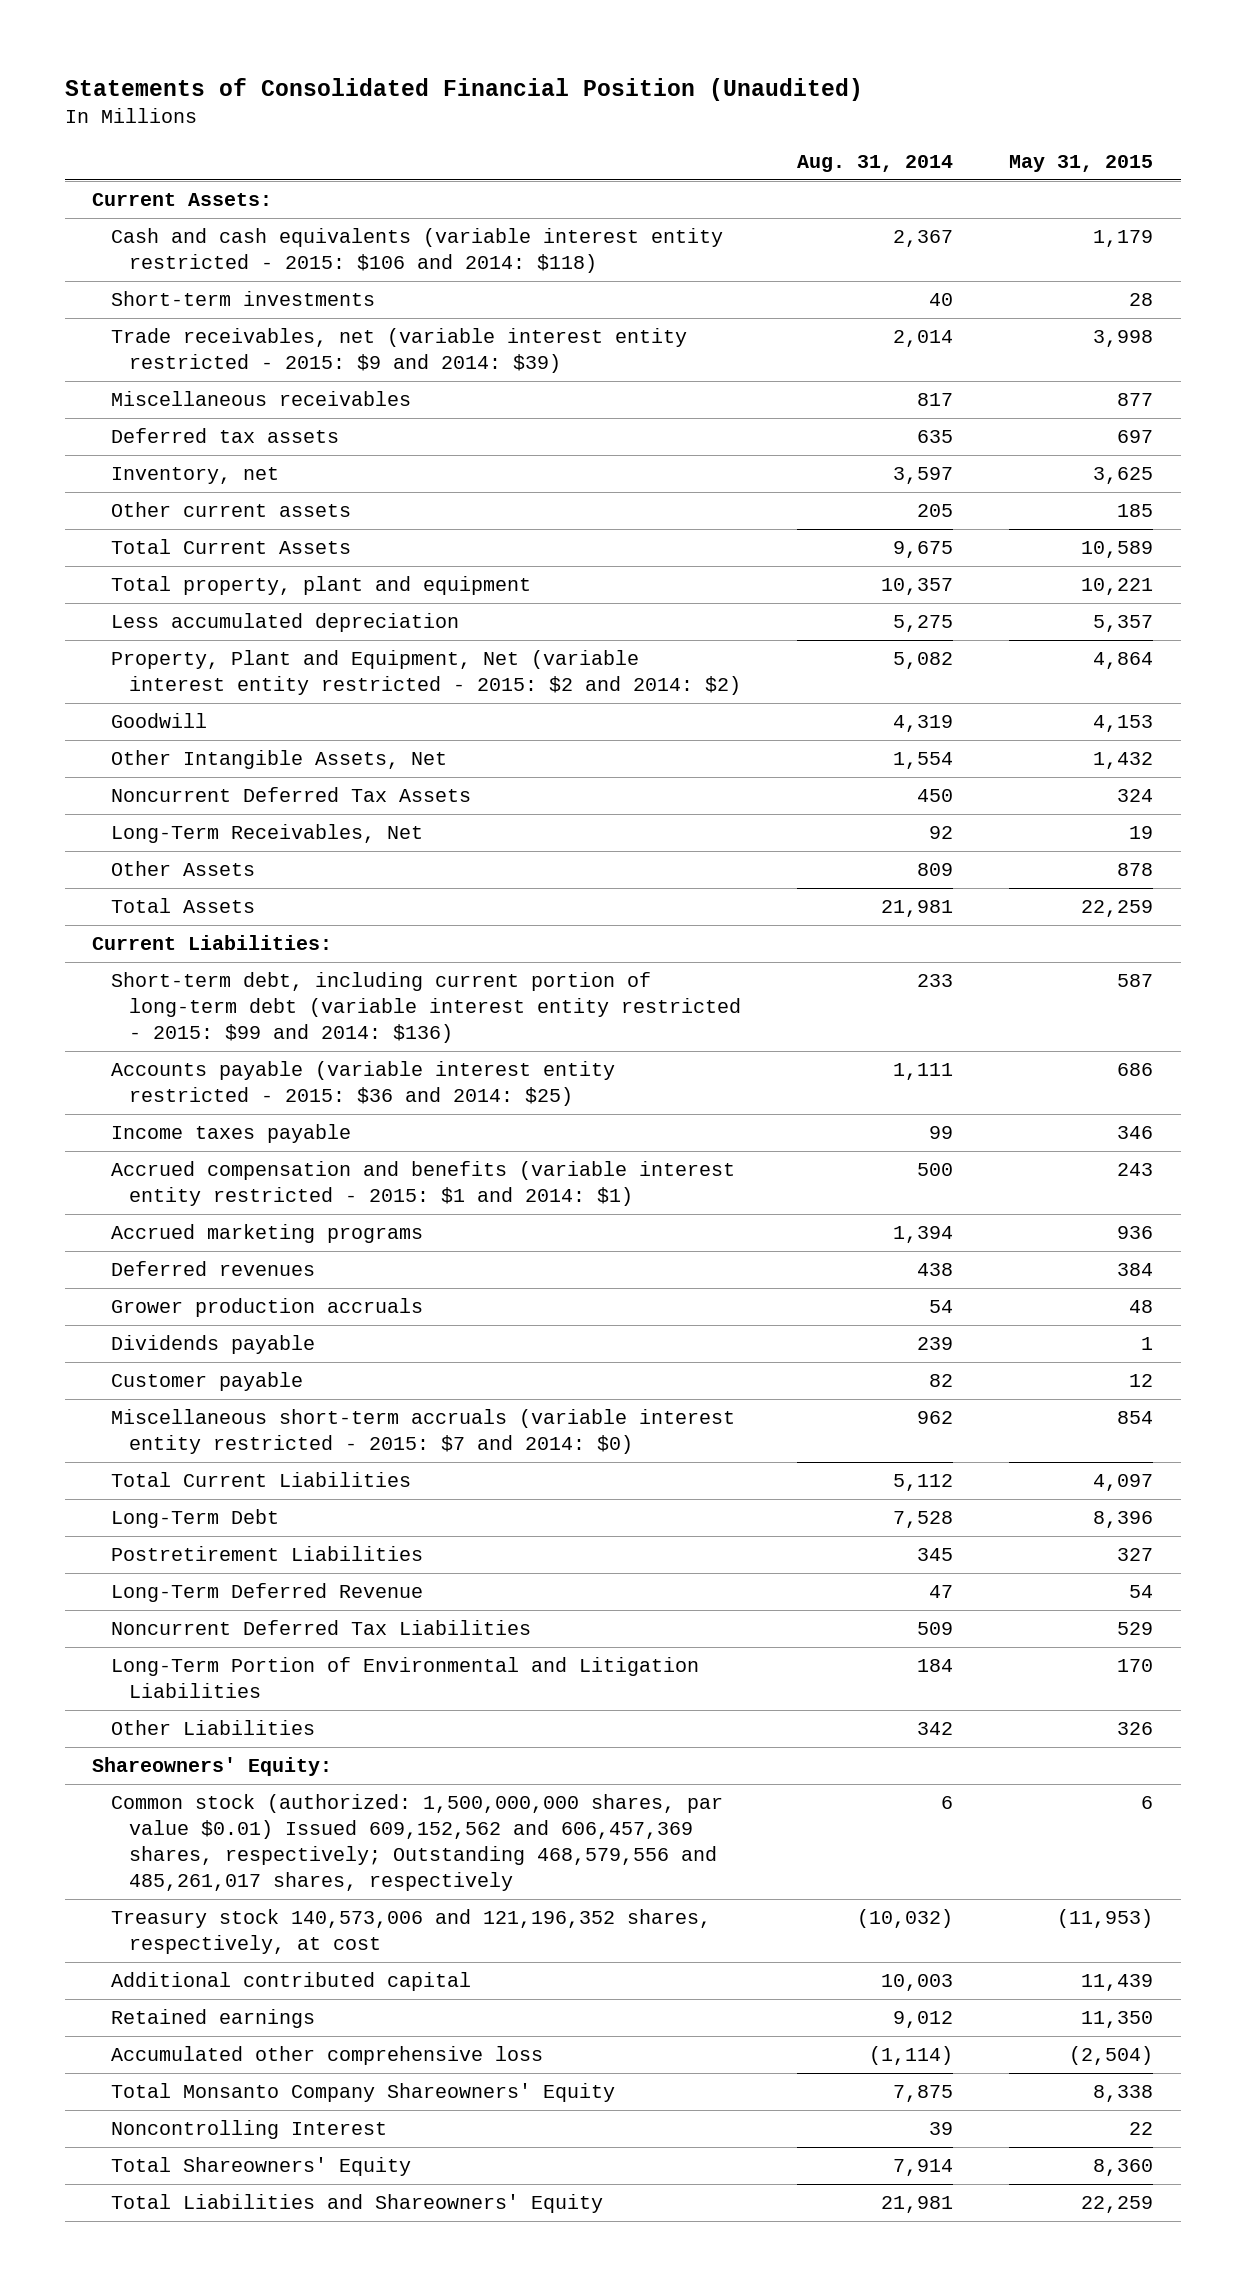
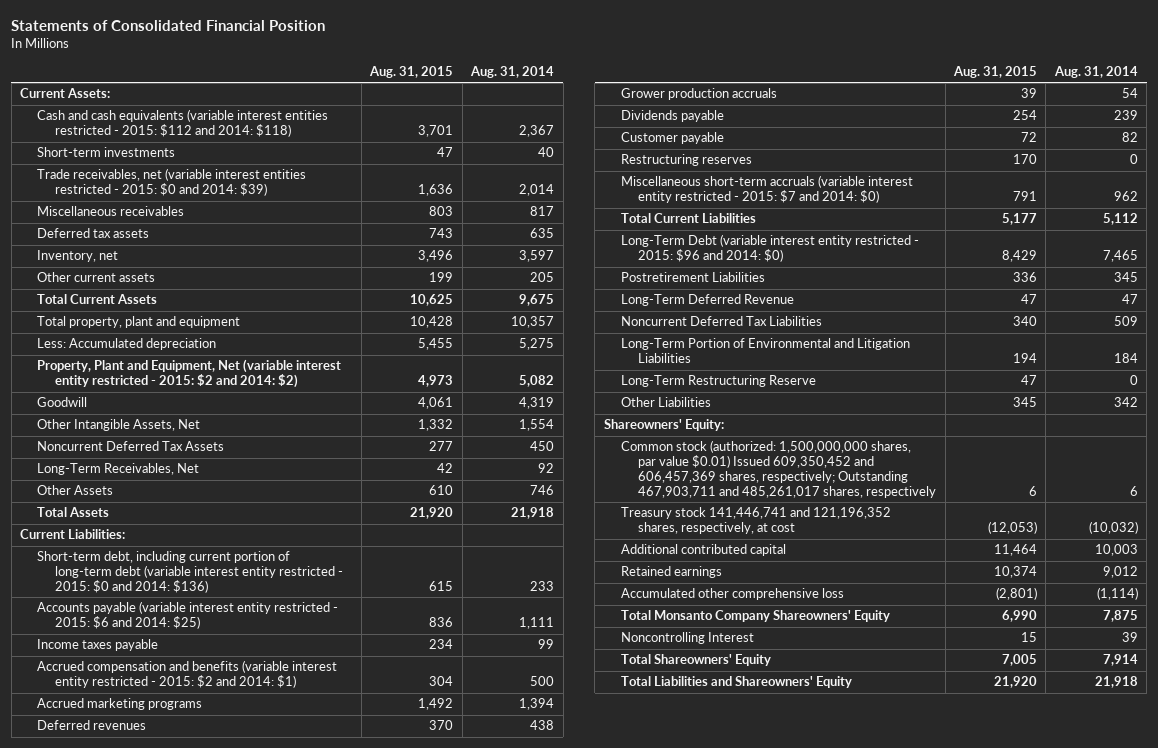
[64,77,863,101] Statements of Consolidated Financial Position (Unaudited) -> [11,19,326,31] Statements of Consolidated Financial Position
[1008,154,1153,172] May 31, 2015 -> none
none -> [369,66,454,79] Aug. 31, 2015
[110,228,723,273] Cash and cash equivalents (variable interest entity restricted - 2015: $106 and 2014: $118) -> [37,109,329,138] Cash and cash equivalents (variable interest entities restricted - 2015: $112 and 2014: $118)
[110,328,687,373] Trade receivables, net (variable interest entity restricted - 2015: $9 and 2014: $39) -> [37,168,307,197] Trade receivables, net (variable interest entities restricted - 2015: $0 and 2014: $39)
[110,613,459,633] Less accumulated depreciation -> [37,338,217,351] Less: Accumulated depreciation
[917,863,954,877] 809 -> [530,485,555,496] 746
[881,900,954,918] 21,981 -> [511,507,555,520] 21,918
[110,972,742,1043] Short-term debt, including current portion of long-term debt (variable interest entity restricted - 2015: $99 and 2014: $136) -> [37,551,343,593] Short-term debt, including current portion of long-term debt (variable interest entity restricted - 2015: $0 and 2014: $136)
[110,1061,615,1106] Accounts payable (variable interest entity restricted - 2015: $36 and 2014: $25) -> [37,601,339,630] Accounts payable (variable interest entity restricted - 2015: $6 and 2014: $25)
[110,1161,735,1206] Accrued compensation and benefits (variable interest entity restricted - 2015: $1 and 2014: $1) -> [37,660,338,689] Accrued compensation and benefits (variable interest entity restricted - 2015: $2 and 2014: $1)
none -> [620,154,752,167] Restructuring reserves
[110,1509,279,1529] Long-Term Debt -> [620,234,919,263] Long-Term Debt (variable interest entity restricted - 2015: $96 and 2014: $0)
[893,1511,954,1529] 7,528 -> [1102,250,1138,263] 7,465
none -> [620,375,816,388] Long-Term Restructuring Reserve
[110,1794,723,1891] Common stock (authorized: 1,500,000,000 shares, par value $0.01) Issued 609,152,562 and 606,457,369 shares, respectively; Outstanding 468,579,556 and 485,261,017 shares, respectively -> [620,440,937,498] Common stock (authorized: 1,500,000,000 shares, par value $0.01) Issued 609,350,452 and 606,457,369 shares, respectively; Outstanding 467,903,711 and 485,261,017 shares, respectively
[110,1909,711,1954] Treasury stock 140,573,006 and 121,196,352 shares, respectively, at cost -> [620,507,891,535] Treasury stock 141,446,741 and 121,196,352 shares, respectively, at cost
[881,2196,954,2214] 21,981 -> [1094,676,1138,689] 21,918

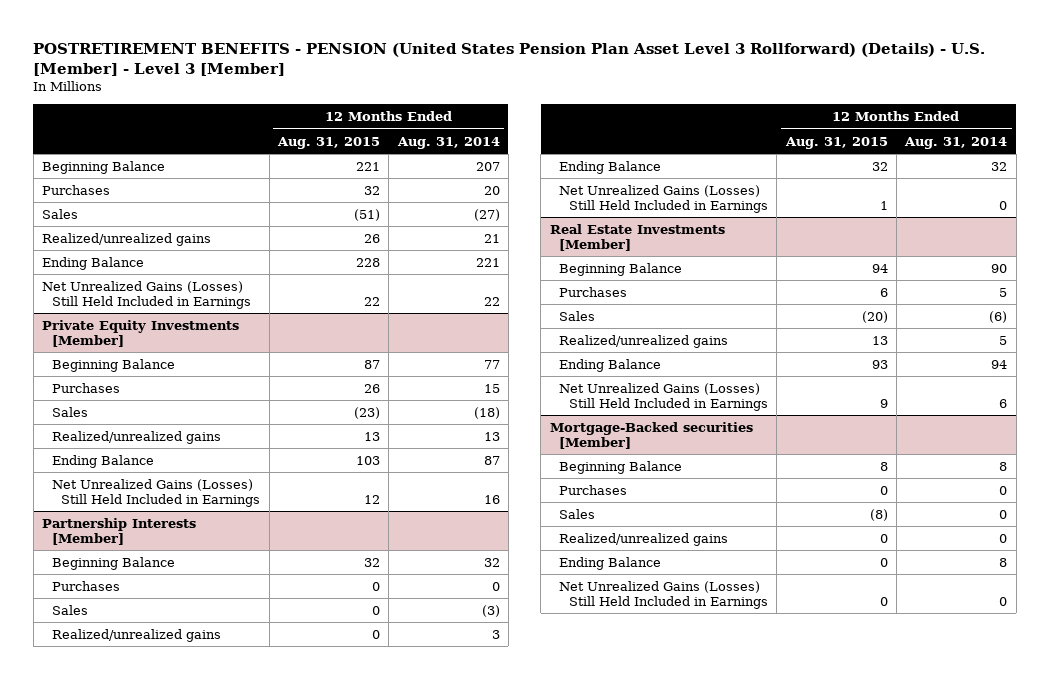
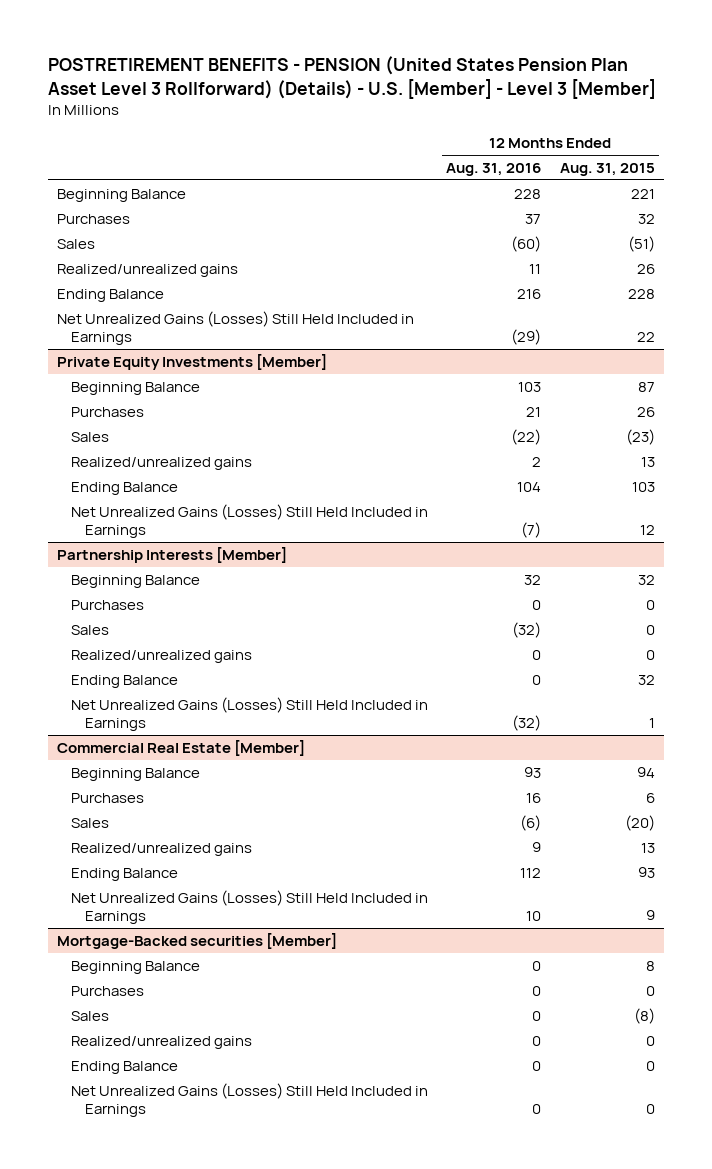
[396,136,500,149] Aug. 31, 2014 -> none
none -> [446,162,542,176] Aug. 31, 2016
[549,223,725,251] Real Estate Investments [Member] -> [57,739,306,756] Commercial Real Estate [Member]

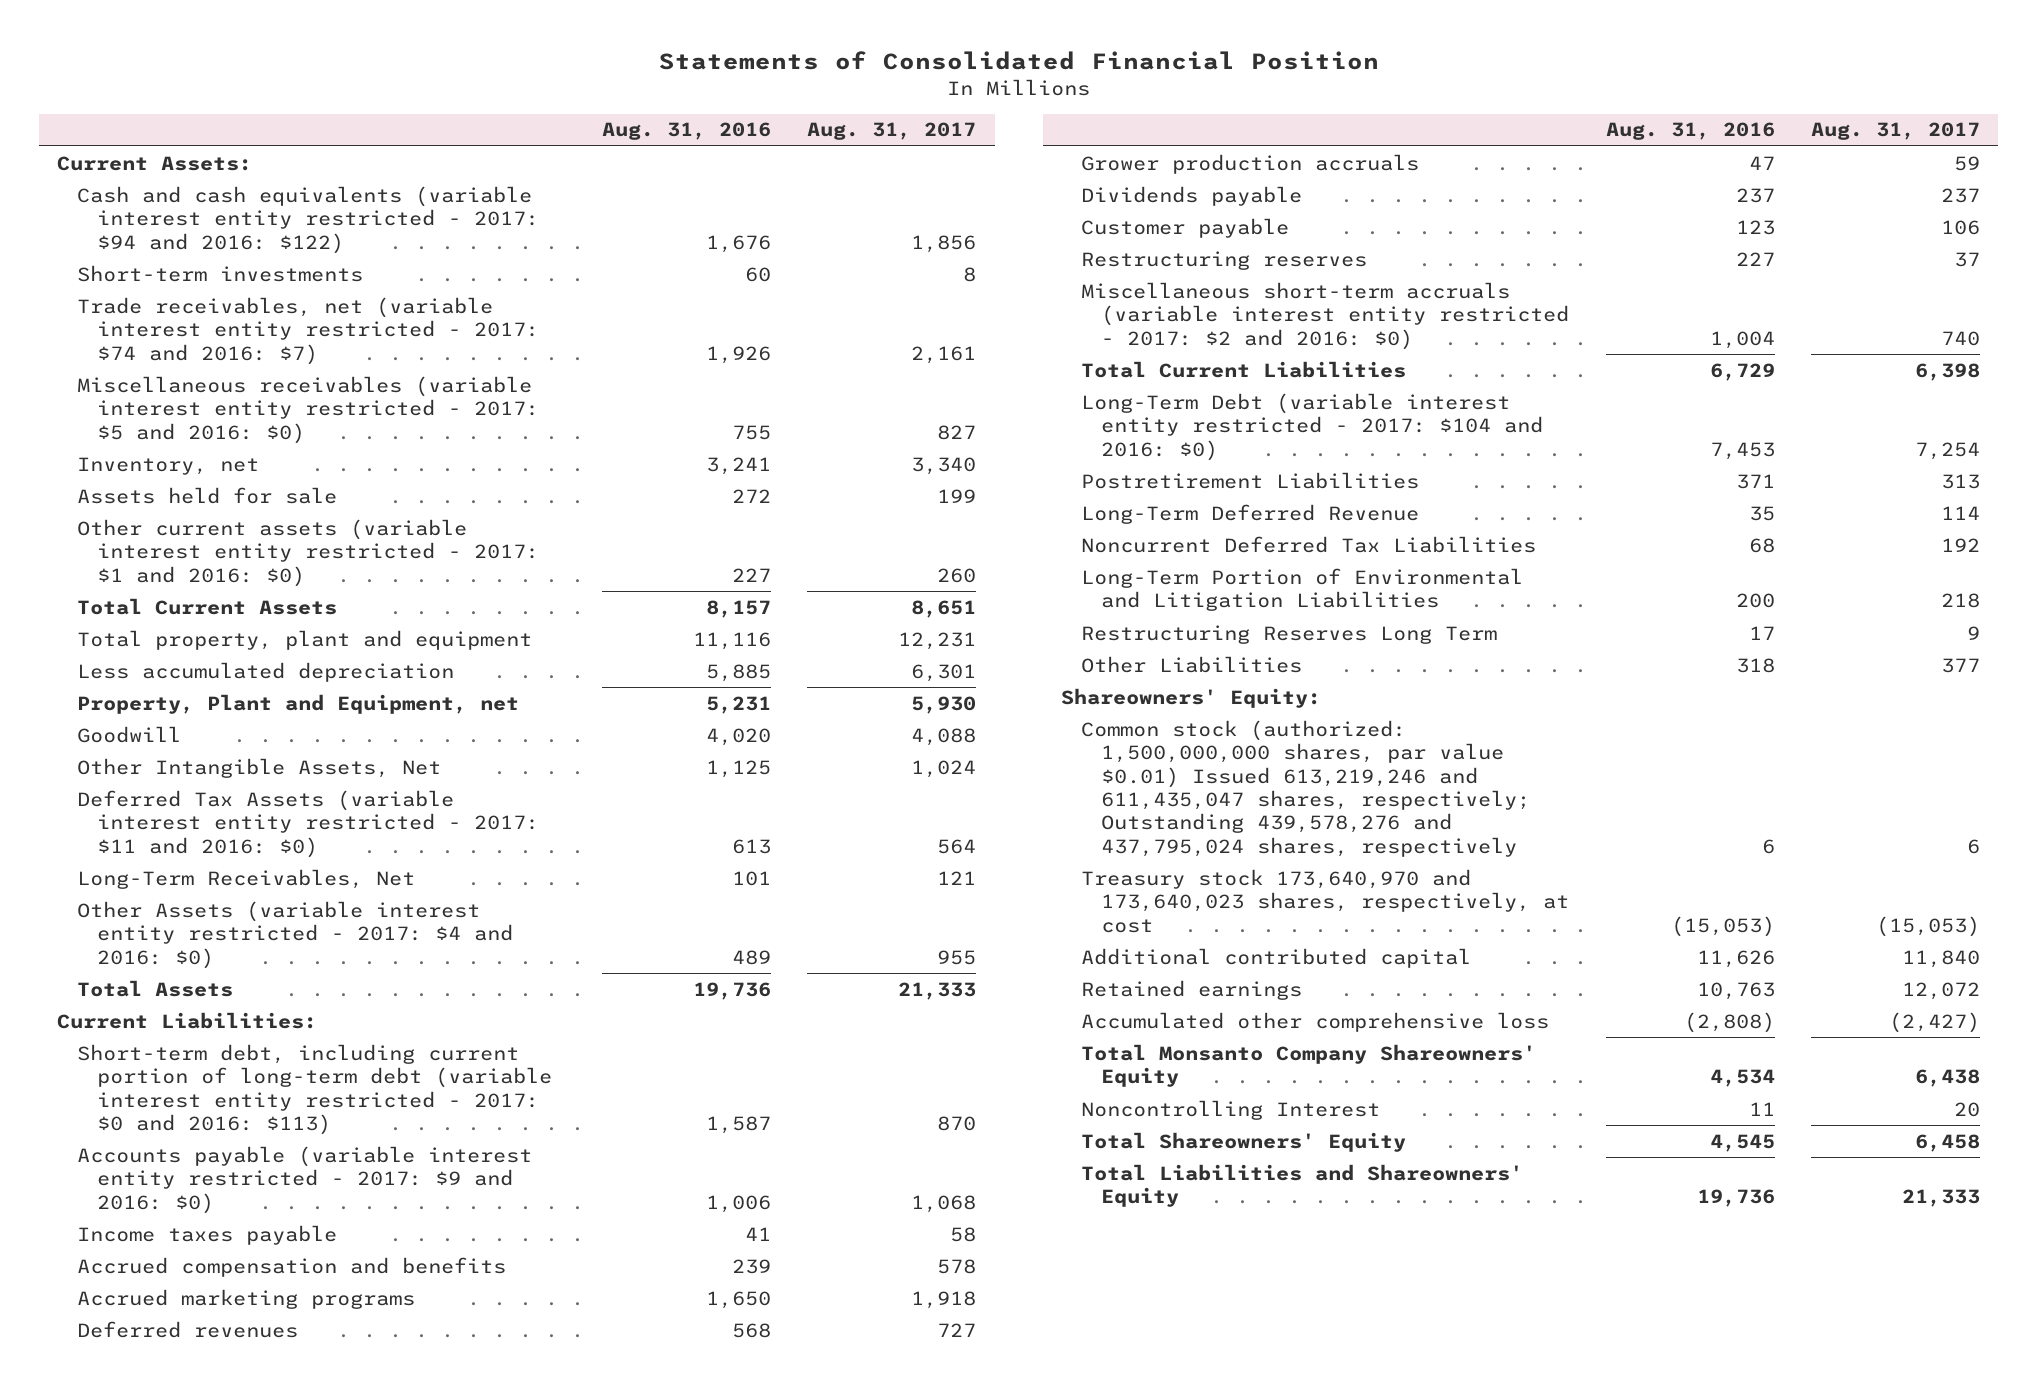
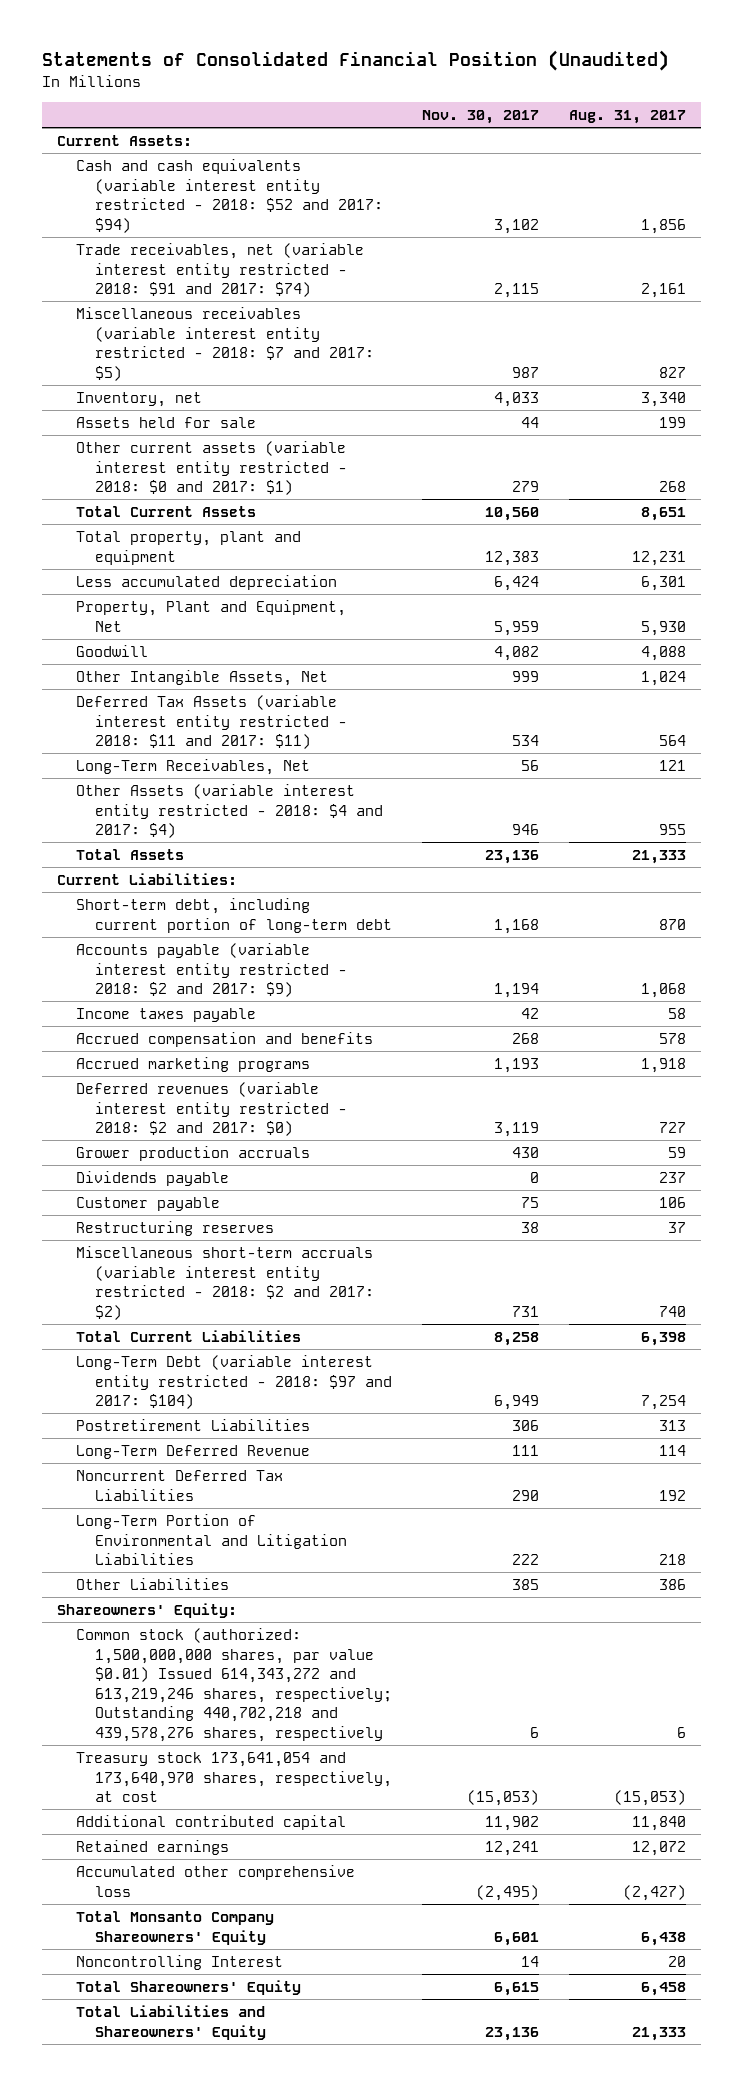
[658,50,1379,70] Statements of Consolidated Financial Position -> [42,50,670,72] Statements of Consolidated Financial Position (Unaudited)
[601,122,771,141] Aug. 31, 2016 -> none
none -> [422,109,540,124] Nov. 30, 2017
[77,264,364,282] Short-term investments -> none
[77,185,540,254] Cash and cash equivalents (variable interest entity restricted - 2017: $94 and 2016: $122) -> [76,158,384,233] Cash and cash equivalents (variable interest entity restricted - 2018: $52 and 2017: $94)
[77,296,540,365] Trade receivables, net (variable interest entity restricted - 2017: $74 and 2016: $7) -> [76,242,365,298] Trade receivables, net (variable interest entity restricted - 2018: $91 and 2017: $74)
[77,375,540,444] Miscellaneous receivables (variable interest entity restricted - 2017: $5 and 2016: $0) -> [76,306,375,381] Miscellaneous receivables (variable interest entity restricted - 2018: $7 and 2017: $5)
[77,518,540,587] Other current assets (variable interest entity restricted - 2017: $1 and 2016: $0) -> [76,440,348,496] Other current assets (variable interest entity restricted - 2018: $0 and 2017: $1)
[937,567,977,583] 260 -> [658,481,686,493] 268
[77,693,520,714] Property, Plant and Equipment, net -> [76,599,347,632] Property, Plant and Equipment, Net
[77,789,540,858] Deferred Tax Assets (variable interest entity restricted - 2017: $11 and 2016: $0) -> [76,694,348,750] Deferred Tax Assets (variable interest entity restricted - 2018: $11 and 2017: $11)
[77,900,514,969] Other Assets (variable interest entity restricted - 2017: $4 and 2016: $0) -> [76,783,384,839] Other Assets (variable interest entity restricted - 2018: $4 and 2017: $4)
[77,1043,553,1135] Short-term debt, including current portion of long-term debt (variable interest entity restricted - 2017: $0 and 2016: $113) -> [76,897,393,933] Short-term debt, including current portion of long-term debt
[77,1145,533,1214] Accounts payable (variable interest entity restricted - 2017: $9 and 2016: $0) -> [76,942,348,998] Accounts payable (variable interest entity restricted - 2018: $2 and 2017: $9)
[77,1320,299,1338] Deferred revenues -> [76,1081,348,1137] Deferred revenues (variable interest entity restricted - 2018: $2 and 2017: $0)
[1080,281,1570,350] Miscellaneous short-term accruals (variable interest entity restricted - 2017: $2 and 2016: $0) -> [76,1245,375,1320] Miscellaneous short-term accruals (variable interest entity restricted - 2018: $2 and 2017: $2)
[1080,392,1544,461] Long-Term Debt (variable interest entity restricted - 2017: $104 and 2016: $0) -> [76,1354,393,1410] Long-Term Debt (variable interest entity restricted - 2018: $97 and 2017: $104)
[1080,624,1497,644] Restructuring Reserves Long Term -> none
[1941,657,1981,673] 377 -> [658,1578,686,1590] 386
[1080,719,1531,857] Common stock (authorized: 1,500,000,000 shares, par value $0.01) Issued 613,219,246 and 611,435,047 shares, respectively; Outstanding 439,578,276 and 437,795,024 shares, respectively -> [76,1627,393,1742] Common stock (authorized: 1,500,000,000 shares, par value $0.01) Issued 614,343,272 and 613,219,246 shares, respectively; Outstanding 440,702,218 and 439,578,276 shares, respectively
[1080,868,1570,933] Treasury stock 173,640,970 and 173,640,023 shares, respectively, at cost -> [76,1751,393,1803] Treasury stock 173,641,054 and 173,640,970 shares, respectively, at cost

